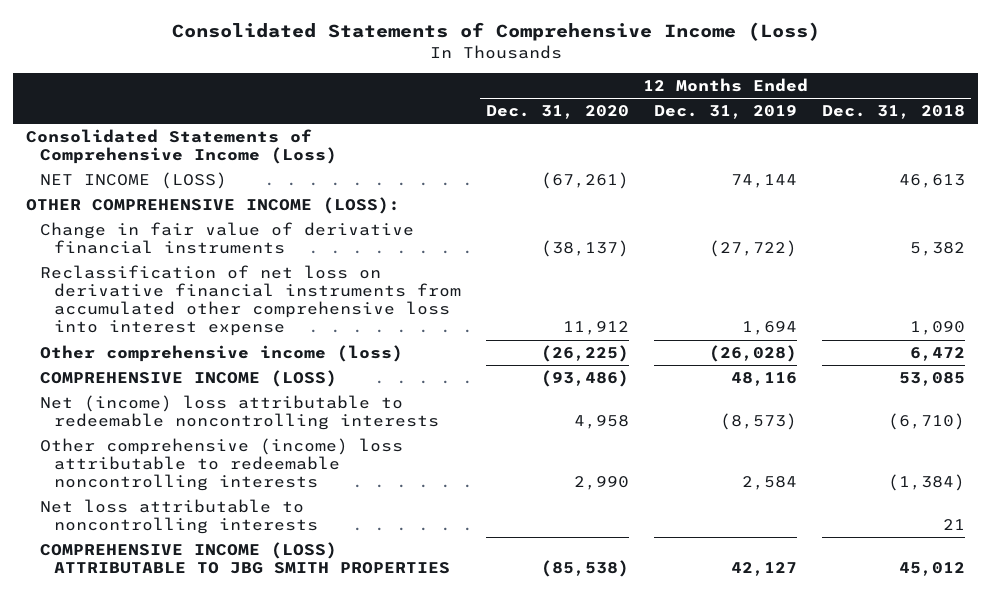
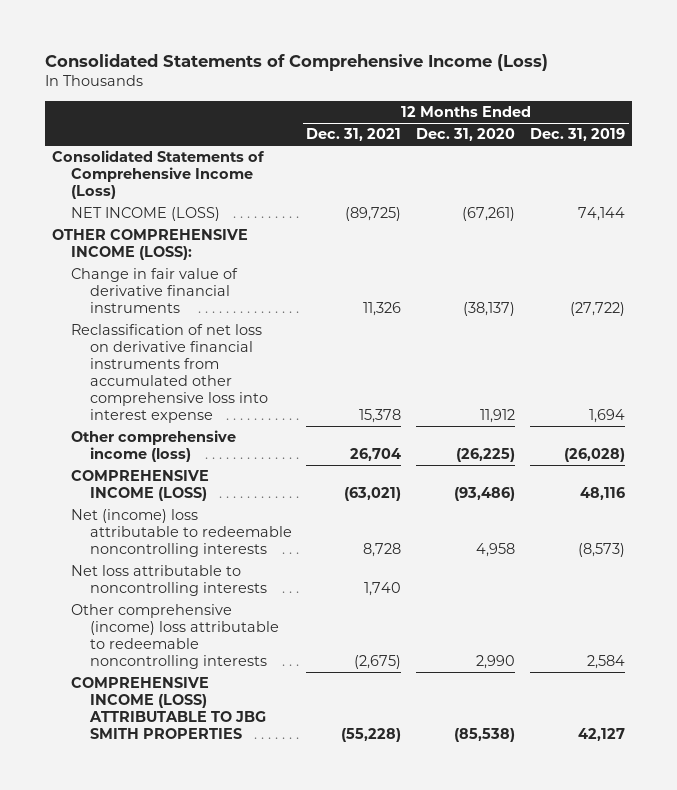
[822,105,966,120] Dec. 31, 2018 -> none
none -> [306,128,402,142] Dec. 31, 2021
[39,437,403,492] Other comprehensive (income) loss attributable to redeemable noncontrolling interests -> [70,604,279,670] Other comprehensive (income) loss attributable to redeemable noncontrolling interests

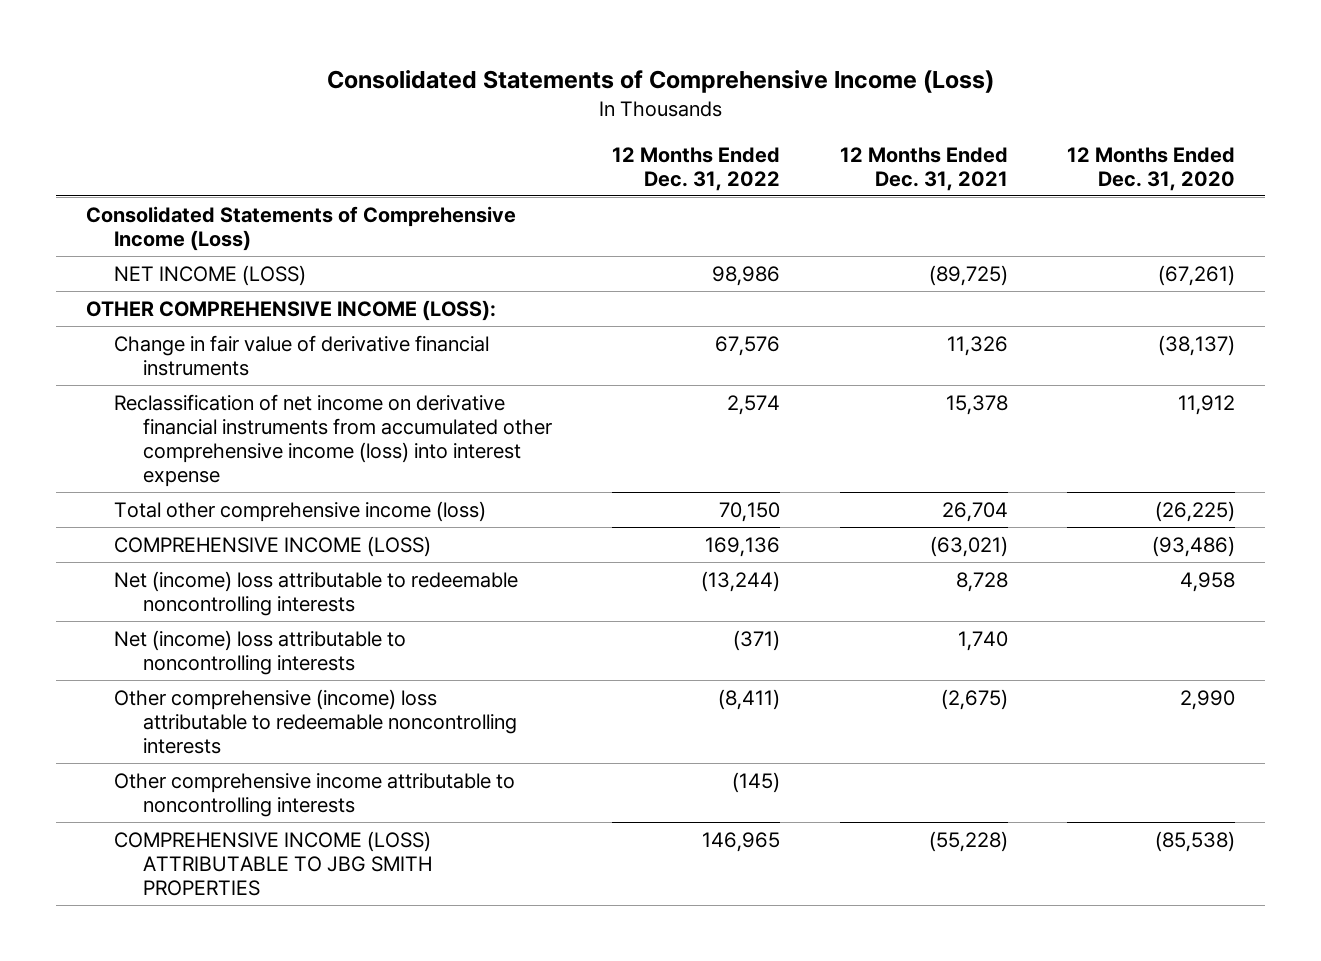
[530,128,626,142] Dec. 31, 2019 -> none
none -> [611,146,780,191] 12 Months Ended Dec. 31, 2022
[70,324,268,423] Reclassification of net loss on derivative financial instruments from accumulated other comprehensive loss into interest expense -> [114,393,552,488] Reclassification of net income on derivative financial instruments from accumulated other comprehensive income (loss) into interest expense
[70,430,236,463] Other comprehensive income (loss) -> [114,500,487,522] Total other comprehensive income (loss)
[70,565,267,597] Net loss attributable to noncontrolling interests -> [114,629,407,675] Net (income) loss attributable to noncontrolling interests
none -> [114,772,516,817] Other comprehensive income attributable to noncontrolling interests

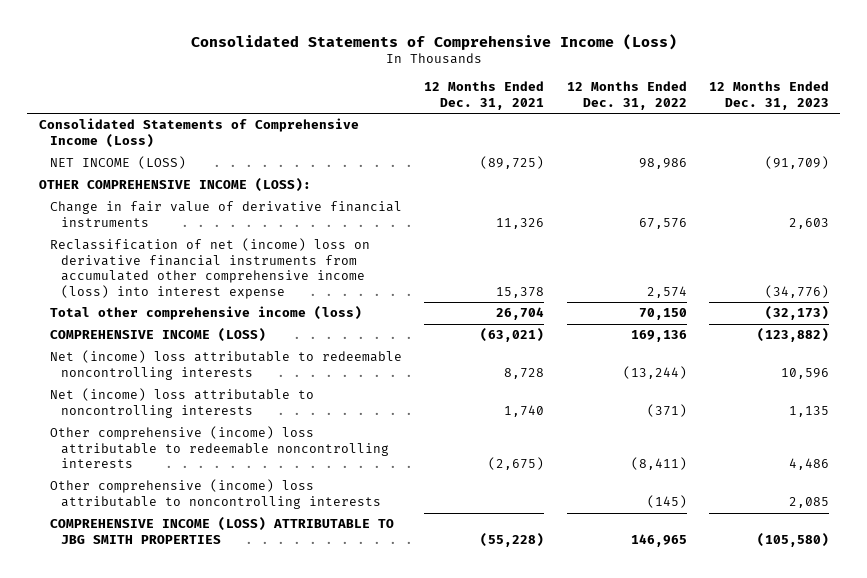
[1067,146,1236,191] 12 Months Ended Dec. 31, 2020 -> none
none -> [708,81,829,110] 12 Months Ended Dec. 31, 2023
[114,393,552,488] Reclassification of net income on derivative financial instruments from accumulated other comprehensive income (loss) into interest expense -> [49,238,370,299] Reclassification of net (income) loss on derivative financial instruments from accumulated other comprehensive income (loss) into interest expense
[114,772,516,817] Other comprehensive income attributable to noncontrolling interests -> [49,479,382,509] Other comprehensive (income) loss attributable to noncontrolling interests

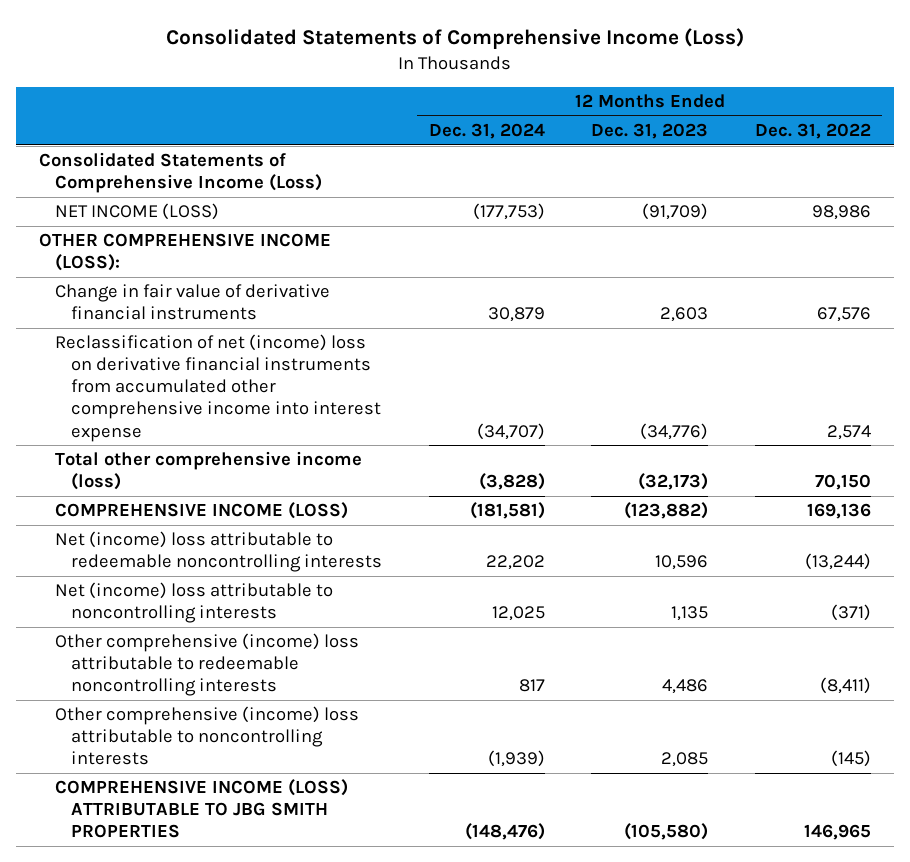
[424,81,545,110] 12 Months Ended Dec. 31, 2021 -> none
none -> [428,122,545,139] Dec. 31, 2024
[49,238,370,299] Reclassification of net (income) loss on derivative financial instruments from accumulated other comprehensive income (loss) into interest expense -> [55,334,382,442] Reclassification of net (income) loss on derivative financial instruments from accumulated other comprehensive income into interest expense

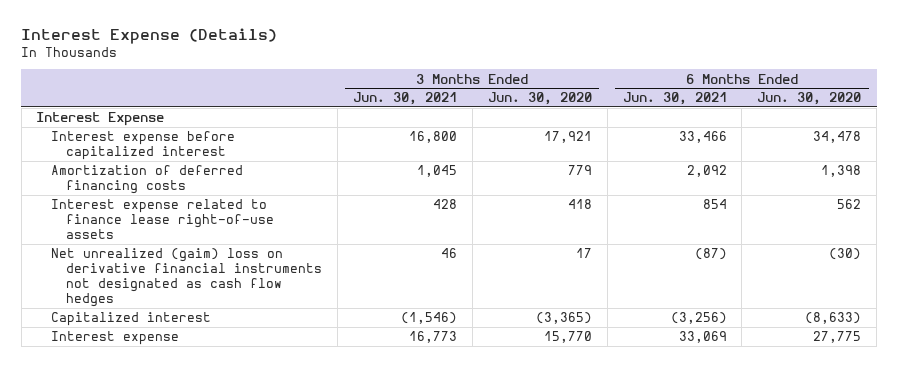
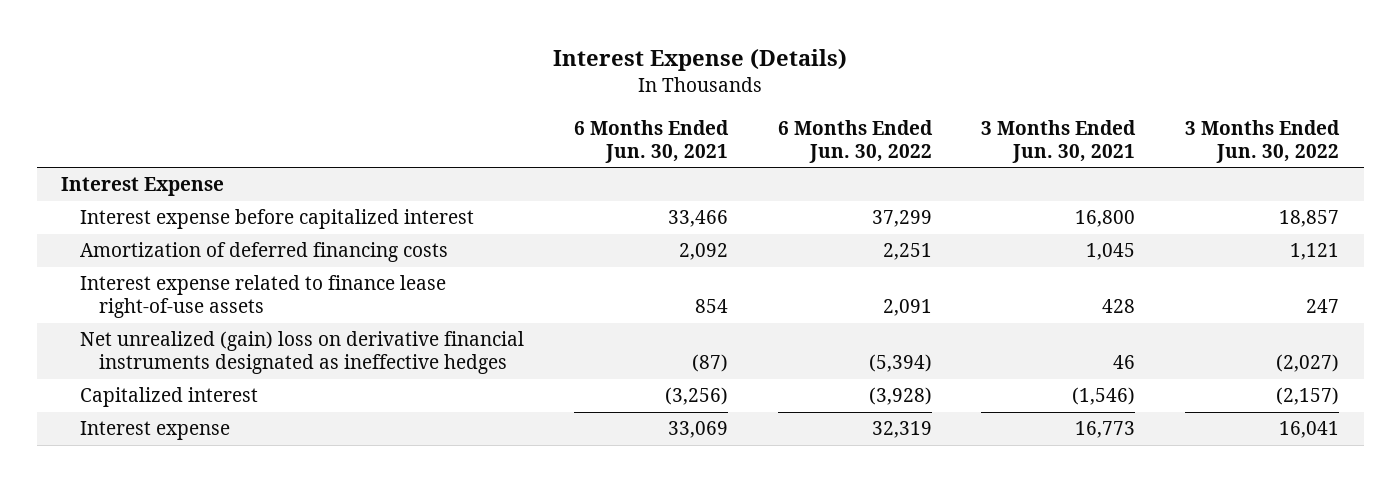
[487,92,592,106] Jun. 30, 2020 -> none
[757,92,862,106] Jun. 30, 2020 -> none
none -> [777,119,933,163] 6 Months Ended Jun. 30, 2022
none -> [1184,119,1340,163] 3 Months Ended Jun. 30, 2022
[51,248,322,307] Net unrealized (gaim) loss on derivative financial instruments not designated as cash flow hedges -> [80,331,525,375] Net unrealized (gain) loss on derivative financial instruments designated as ineffective hedges

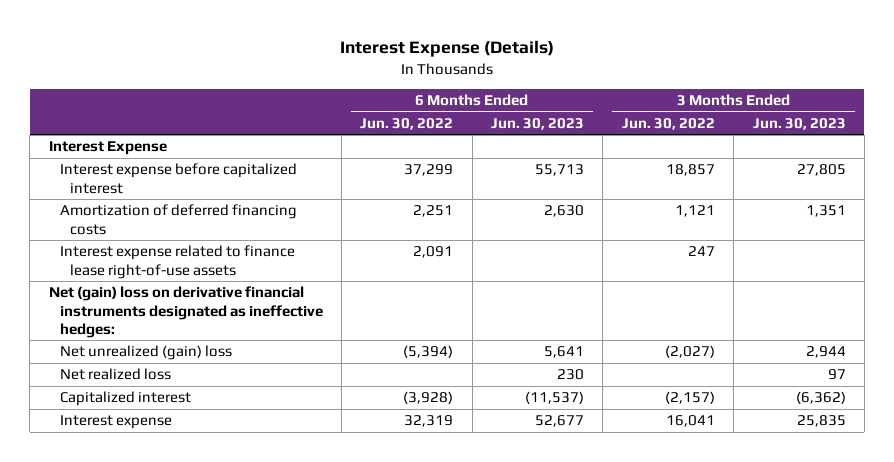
[573,119,729,163] 6 Months Ended Jun. 30, 2021 -> none
[981,119,1137,163] 3 Months Ended Jun. 30, 2021 -> none
none -> [491,118,585,131] Jun. 30, 2023
none -> [752,118,846,131] Jun. 30, 2023
none -> [48,286,323,338] Net (gain) loss on derivative financial instruments designated as ineffective hedges:
[80,331,525,375] Net unrealized (gain) loss on derivative financial instruments designated as ineffective hedges -> [59,345,232,361] Net unrealized (gain) loss
none -> [59,368,171,381] Net realized loss

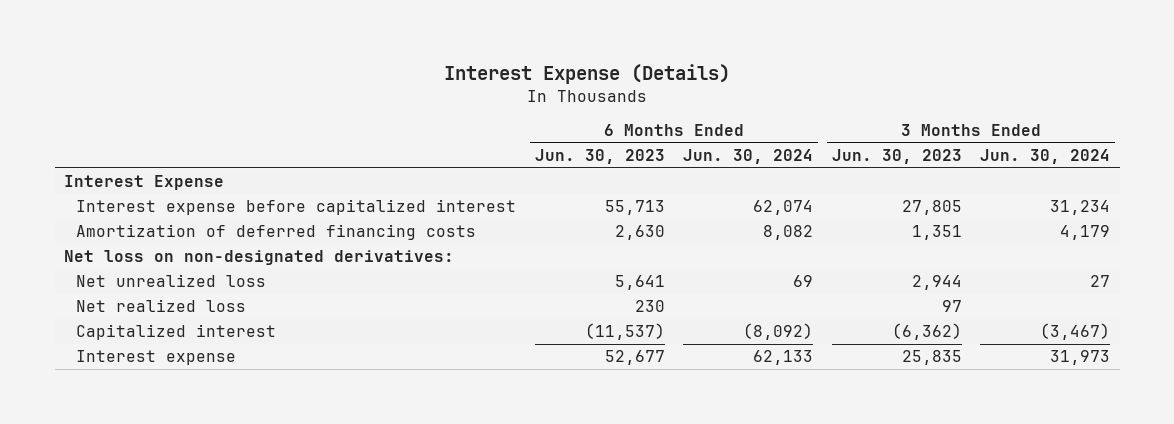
[360,118,454,131] Jun. 30, 2022 -> none
[621,118,715,131] Jun. 30, 2022 -> none
none -> [683,149,814,165] Jun. 30, 2024
none -> [980,149,1111,165] Jun. 30, 2024
[59,245,295,279] Interest expense related to finance lease right-of-use assets -> none
[48,286,323,338] Net (gain) loss on derivative financial instruments designated as ineffective hedges: -> [63,250,454,266] Net loss on non-designated derivatives:
[59,345,232,361] Net unrealized (gain) loss -> [76,274,267,288] Net unrealized loss

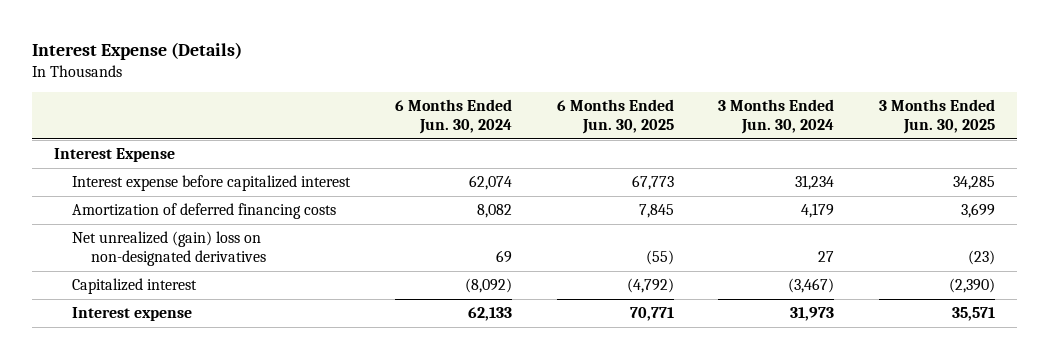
[534,149,665,165] Jun. 30, 2023 -> none
[831,149,962,165] Jun. 30, 2023 -> none
none -> [556,99,674,134] 6 Months Ended Jun. 30, 2025
none -> [878,99,995,134] 3 Months Ended Jun. 30, 2025
[63,250,454,266] Net loss on non-designated derivatives: -> none
[76,299,247,313] Net realized loss -> none
[76,274,267,288] Net unrealized loss -> [72,231,266,266] Net unrealized (gain) loss on non-designated derivatives

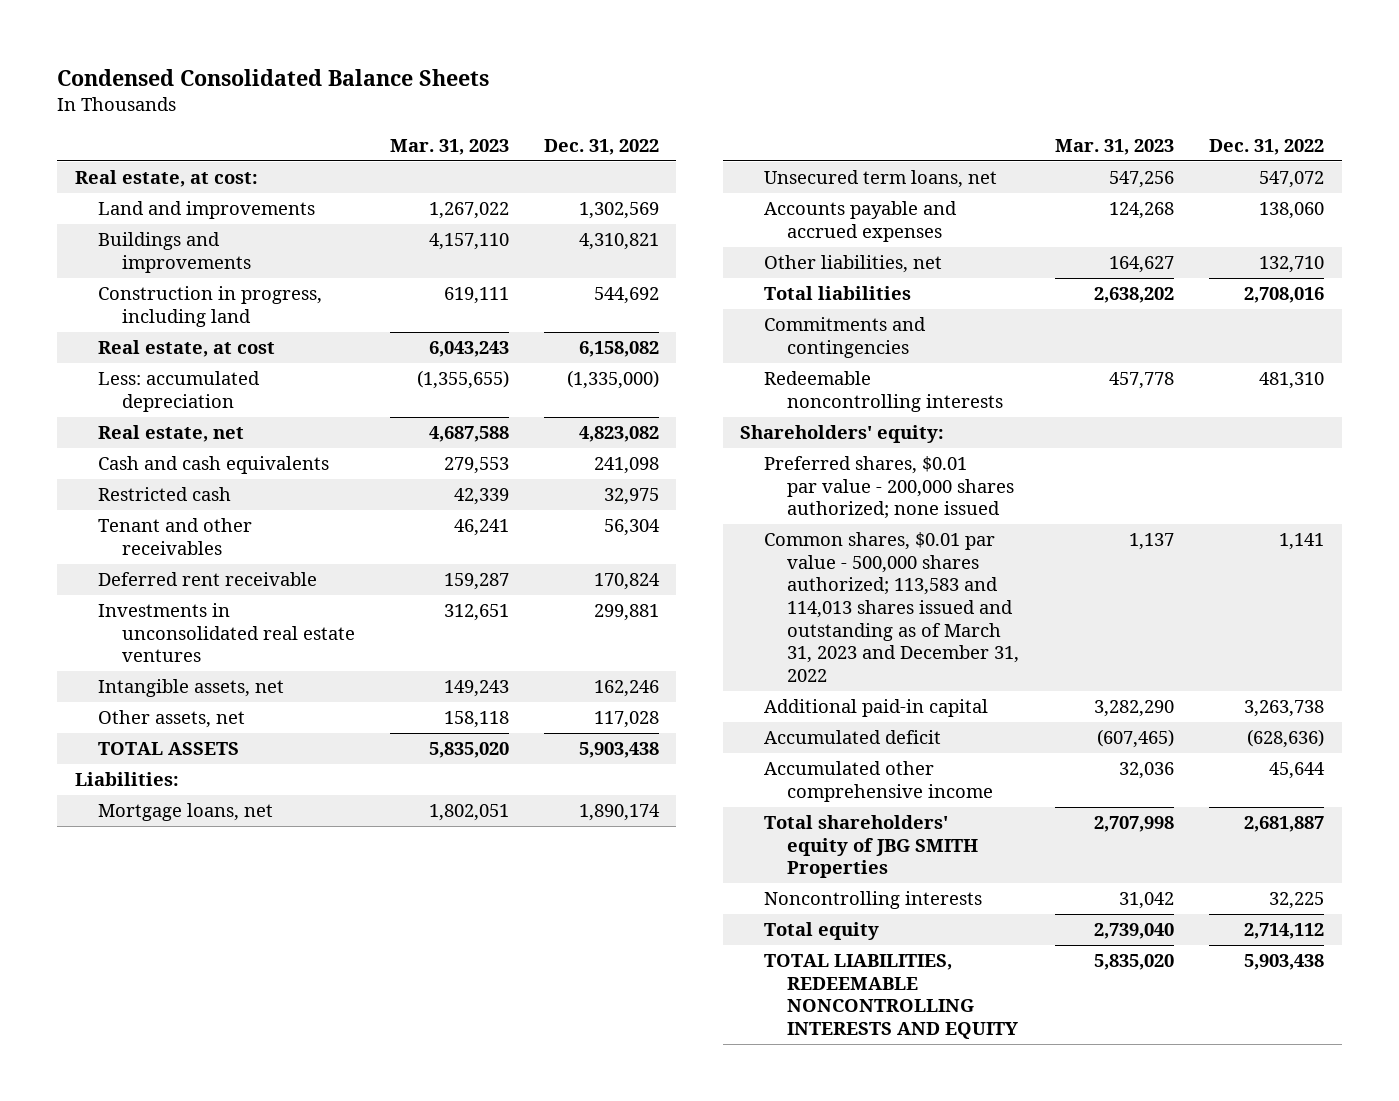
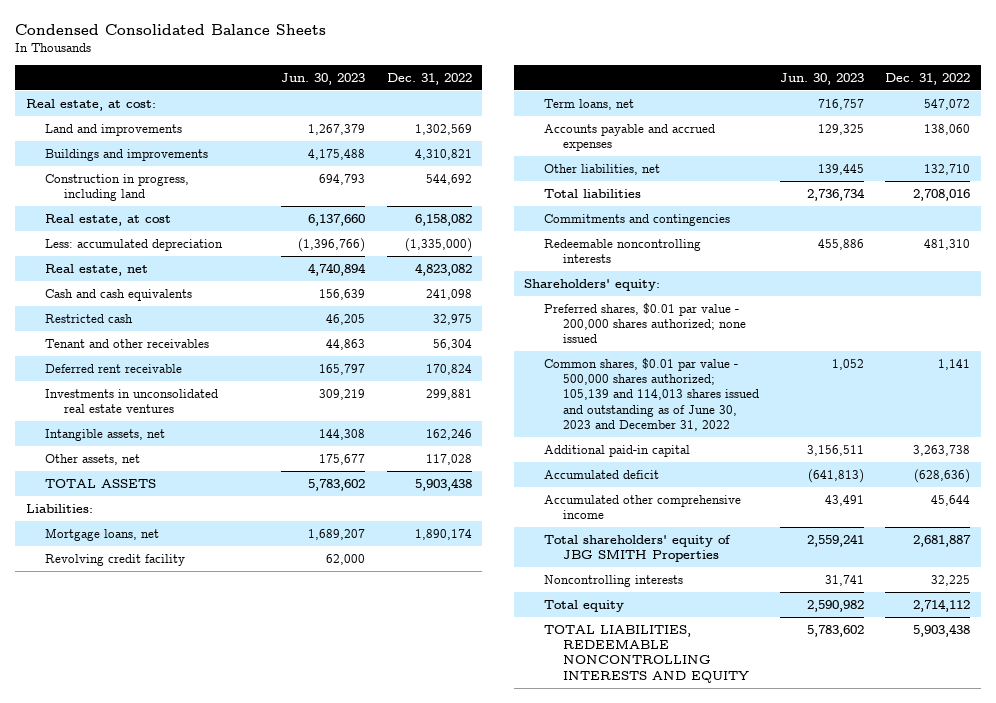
[389,138,509,155] Mar. 31, 2023 -> none
none -> [281,72,366,85] Jun. 30, 2023
none -> [44,553,185,566] Revolving credit facility
[763,170,997,189] Unsecured term loans, net -> [543,98,634,110] Term loans, net
[763,532,1020,682] Common shares, $0.01 par value - 500,000 shares authorized; 113,583 and 114,013 shares issued and outstanding as of March 31, 2023 and December 31, 2022 -> [543,357,760,431] Common shares, $0.01 par value - 500,000 shares authorized; 105,139 and 114,013 shares issued and outstanding as of June 30, 2023 and December 31, 2022

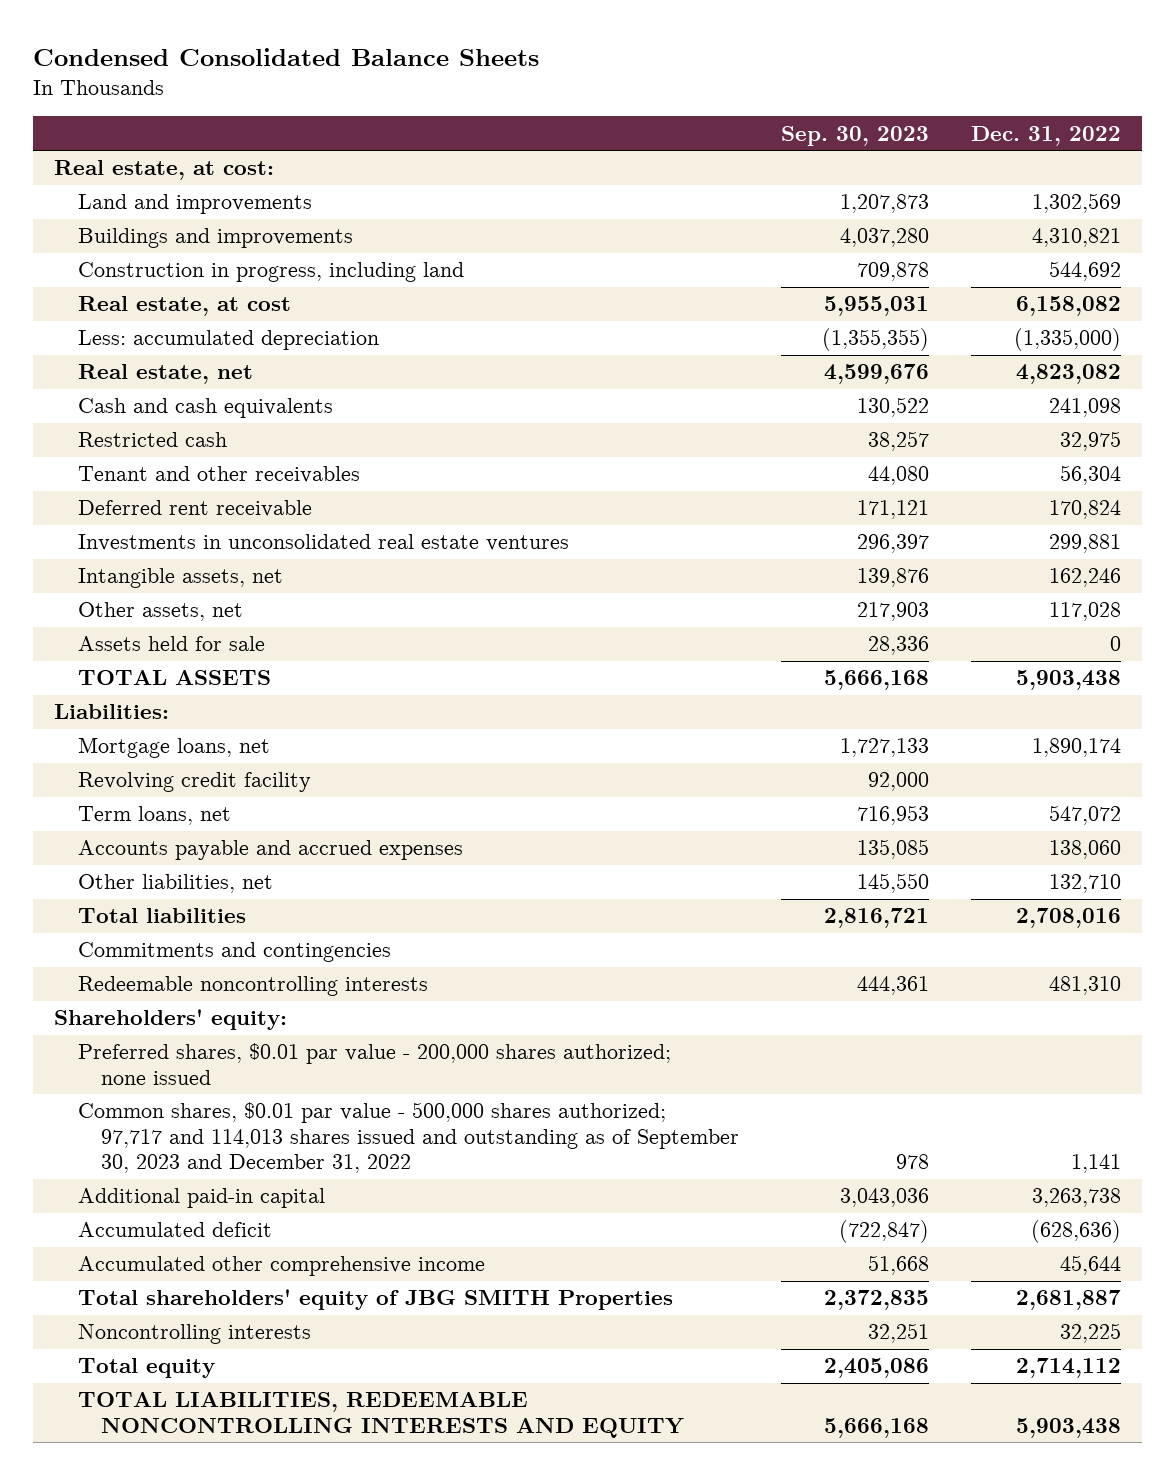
[281,72,366,85] Jun. 30, 2023 -> none
none -> [781,125,930,146] Sep. 30, 2023
none -> [77,636,265,652] Assets held for sale
[543,357,760,431] Common shares, $0.01 par value - 500,000 shares authorized; 105,139 and 114,013 shares issued and outstanding as of June 30, 2023 and December 31, 2022 -> [77,1102,740,1174] Common shares, $0.01 par value - 500,000 shares authorized; 97,717 and 114,013 shares issued and outstanding as of September 30, 2023 and December 31, 2022

